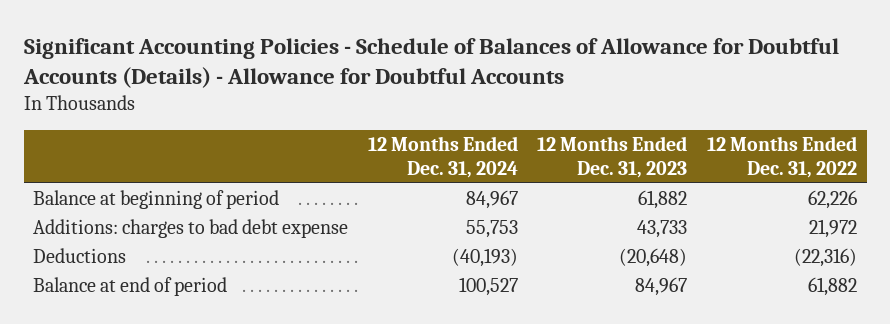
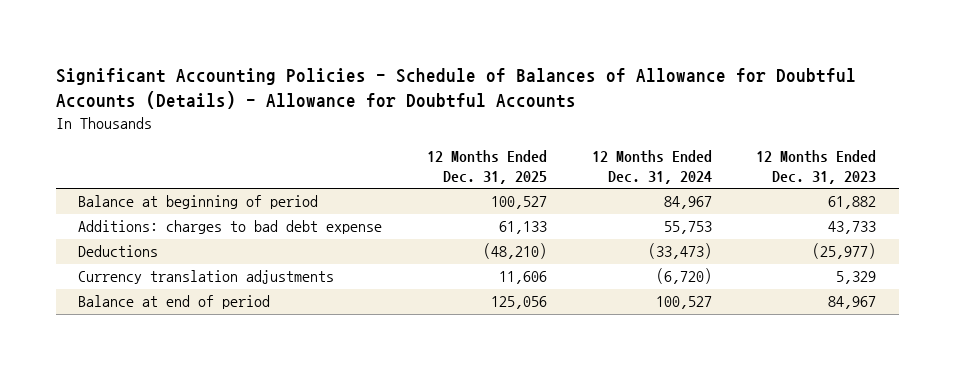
[706,136,857,178] 12 Months Ended Dec. 31, 2022 -> none
none -> [426,150,547,185] 12 Months Ended Dec. 31, 2025
[451,248,518,268] (40,193) -> [647,243,712,260] (33,473)
[619,248,688,268] (20,648) -> [812,243,877,260] (25,977)
none -> [78,270,335,285] Currency translation adjustments

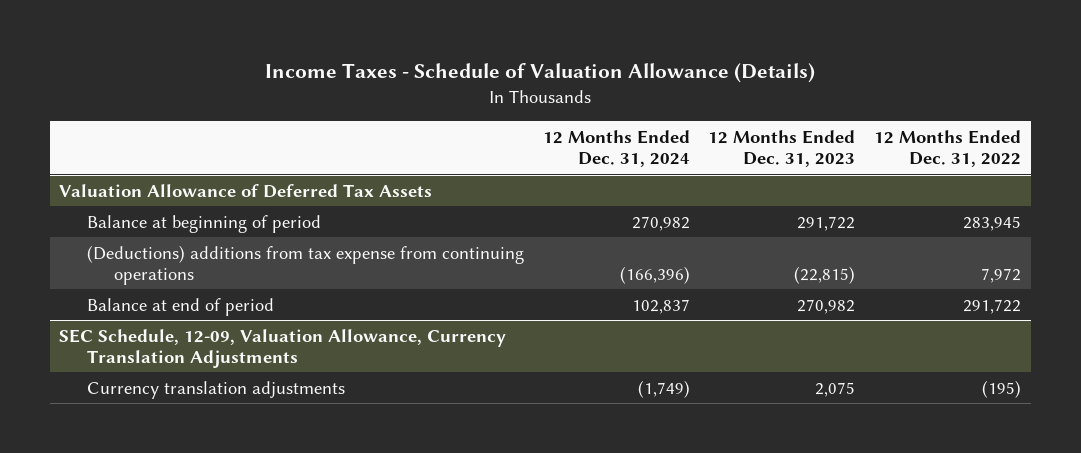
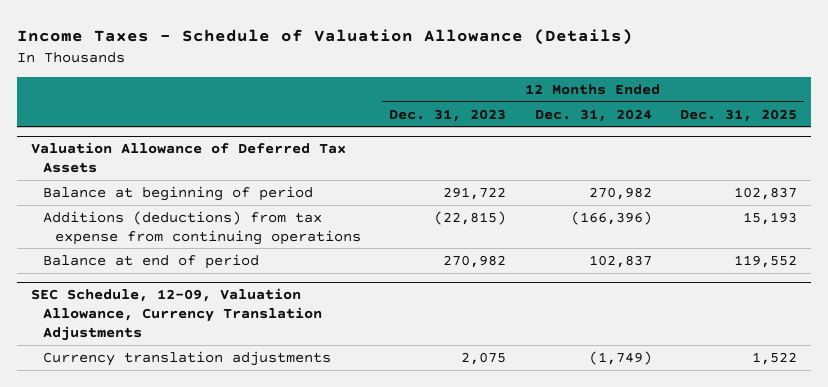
[874,129,1022,167] 12 Months Ended Dec. 31, 2022 -> none
none -> [680,108,798,122] Dec. 31, 2025
[86,244,524,285] (Deductions) additions from tax expense from continuing operations -> [43,210,361,245] Additions (deductions) from tax expense from continuing operations

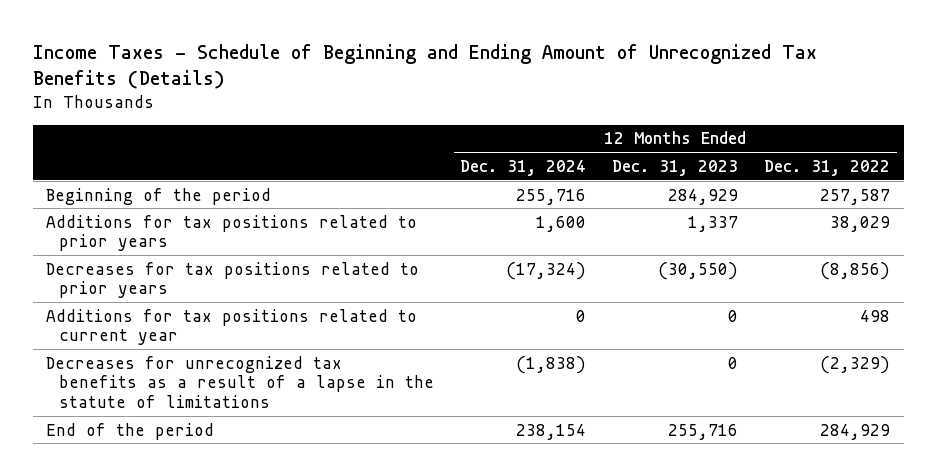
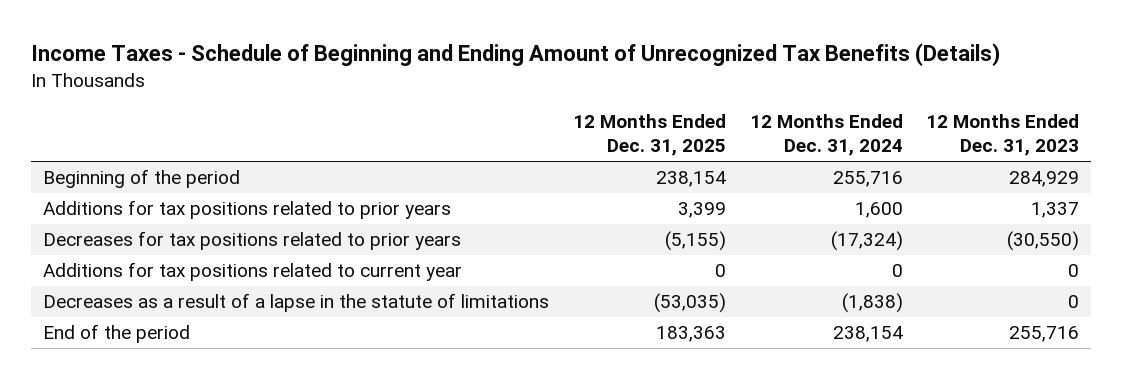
[764,159,891,176] Dec. 31, 2022 -> none
none -> [572,114,726,157] 12 Months Ended Dec. 31, 2025
[46,355,435,409] Decreases for unrecognized tax benefits as a result of a lapse in the statute of limitations -> [43,293,550,313] Decreases as a result of a lapse in the statute of limitations

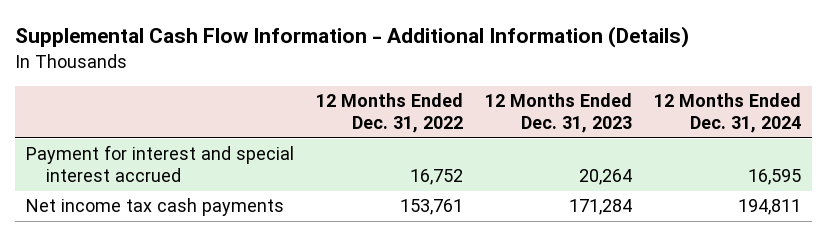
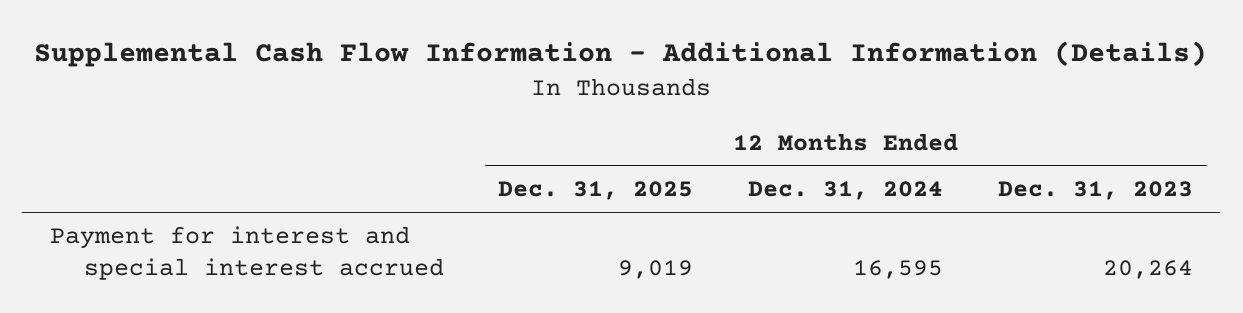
[316,93,464,133] 12 Months Ended Dec. 31, 2022 -> none
none -> [498,181,694,201] Dec. 31, 2025
[26,198,285,217] Net income tax cash payments -> none

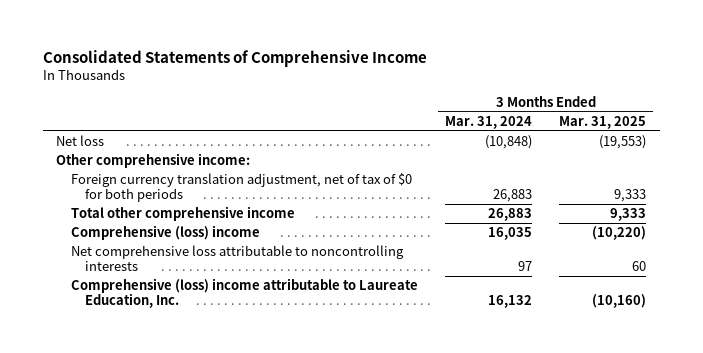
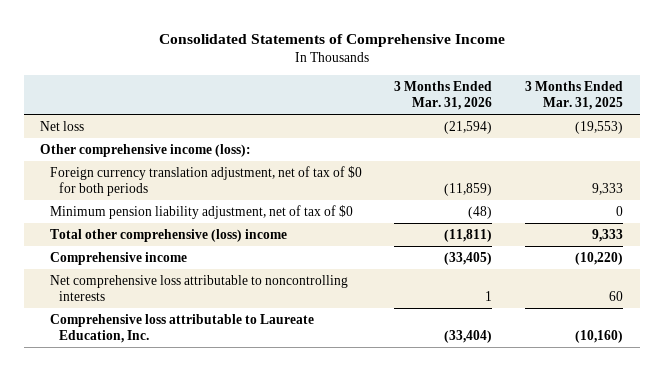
[445,116,533,130] Mar. 31, 2024 -> none
none -> [394,81,493,111] 3 Months Ended Mar. 31, 2026
[56,153,251,169] Other comprehensive income: -> [40,143,252,157] Other comprehensive income (loss):
none -> [49,204,353,219] Minimum pension liability adjustment, net of tax of $0
[70,206,295,222] Total other comprehensive income -> [49,228,287,242] Total other comprehensive (loss) income
[70,225,260,241] Comprehensive (loss) income -> [49,251,187,265] Comprehensive income
[70,278,418,309] Comprehensive (loss) income attributable to Laureate Education, Inc. -> [49,313,314,343] Comprehensive loss attributable to Laureate Education, Inc.

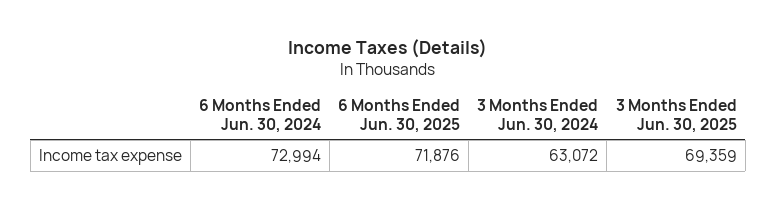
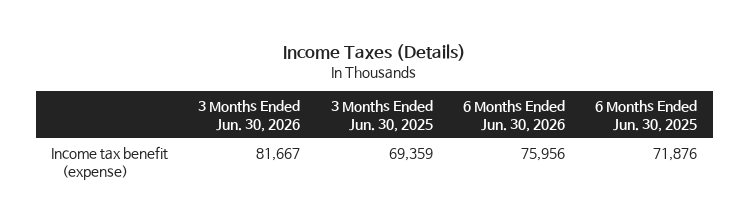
[199,99,322,133] 6 Months Ended Jun. 30, 2024 -> none
[477,99,599,133] 3 Months Ended Jun. 30, 2024 -> none
none -> [198,99,301,132] 3 Months Ended Jun. 30, 2026
none -> [463,99,566,132] 6 Months Ended Jun. 30, 2026
[39,148,183,165] Income tax expense -> [51,146,169,181] Income tax benefit (expense)

